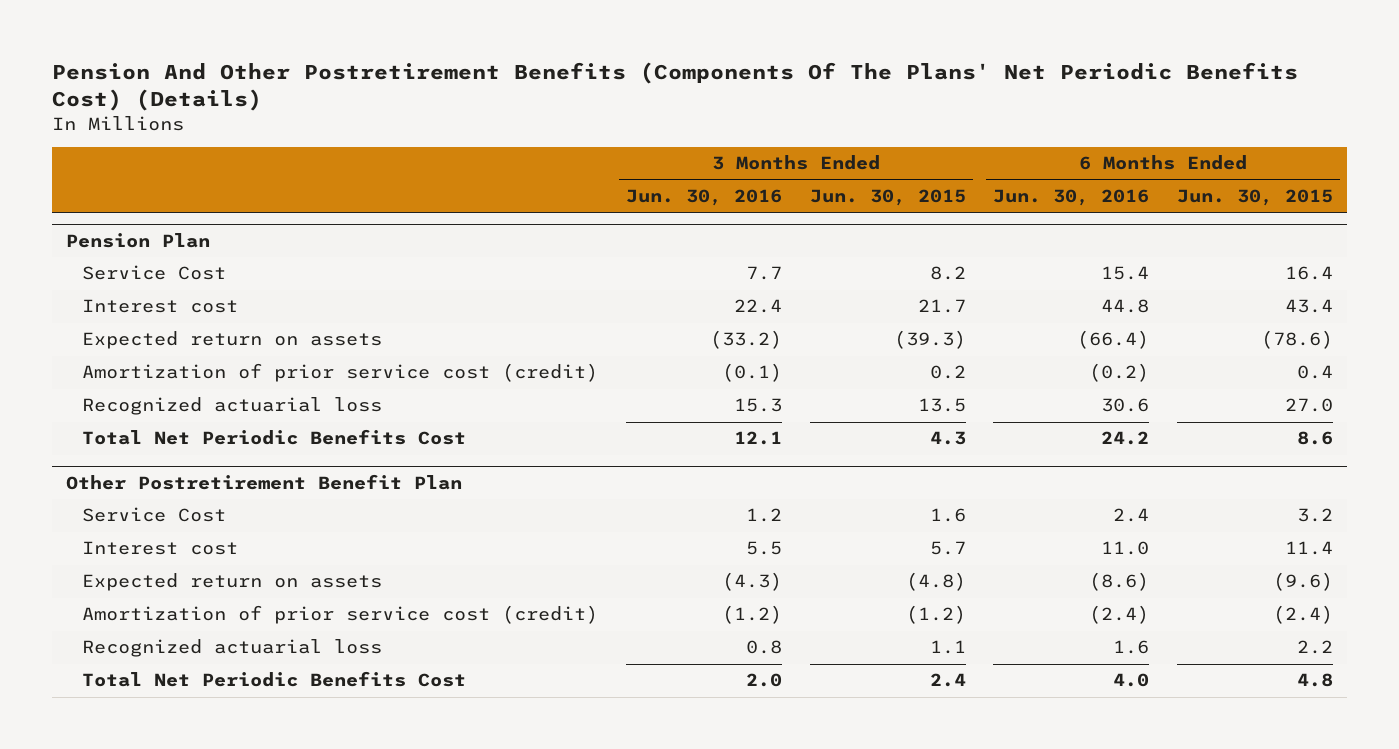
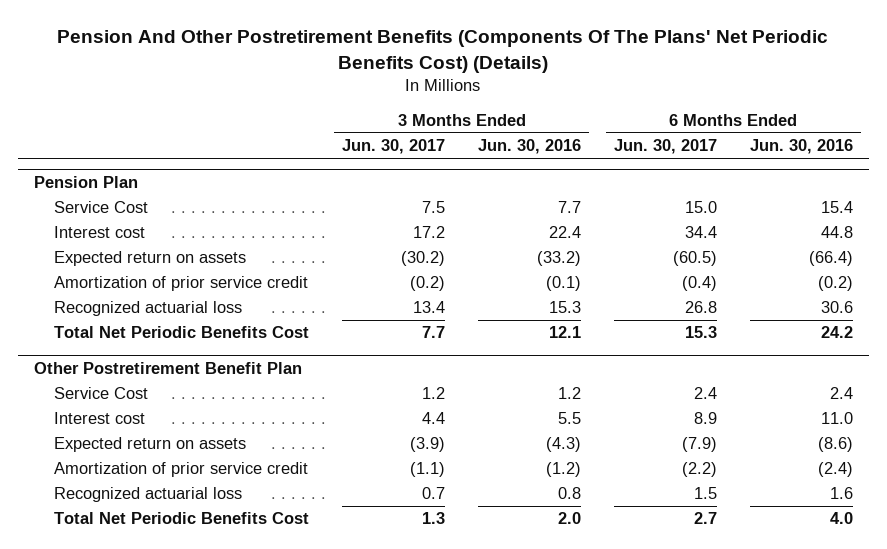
[809,189,966,207] Jun. 30, 2015 -> none
[1177,189,1334,207] Jun. 30, 2015 -> none
none -> [342,139,446,155] Jun. 30, 2017
none -> [613,139,717,155] Jun. 30, 2017
[81,363,598,383] Amortization of prior service cost (credit) -> [54,276,309,292] Amortization of prior service credit
[81,605,598,625] Amortization of prior service cost (credit) -> [54,462,309,478] Amortization of prior service credit

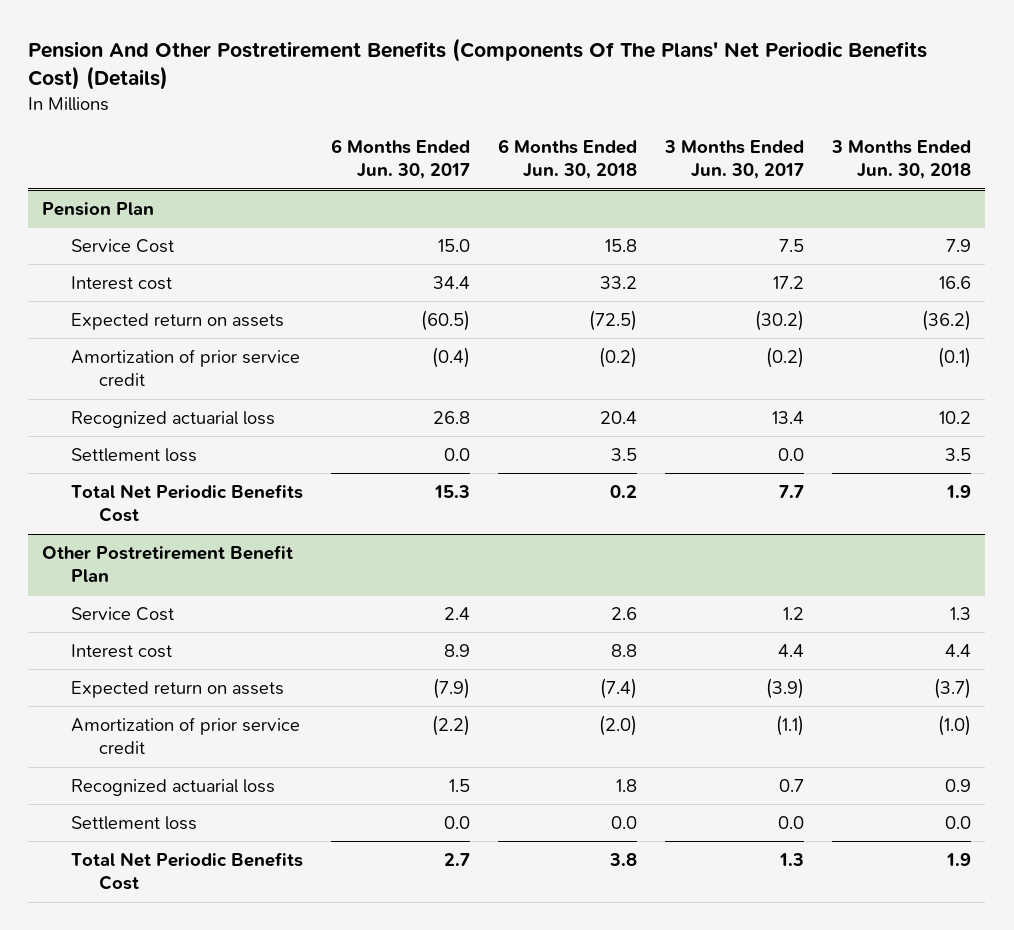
[478,139,582,155] Jun. 30, 2016 -> none
[749,139,853,155] Jun. 30, 2016 -> none
none -> [497,138,637,180] 6 Months Ended Jun. 30, 2018
none -> [831,139,972,180] 3 Months Ended Jun. 30, 2018
none -> [70,447,197,462] Settlement loss
none -> [70,815,197,830] Settlement loss

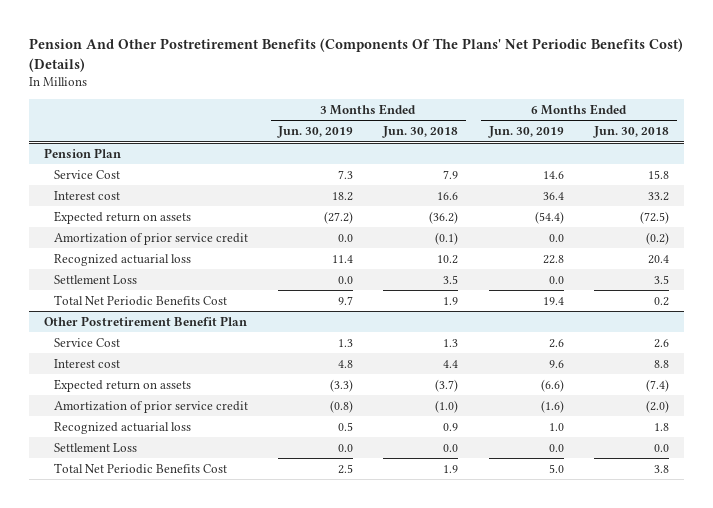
[330,138,470,180] 6 Months Ended Jun. 30, 2017 -> none
[664,139,805,180] 3 Months Ended Jun. 30, 2017 -> none
none -> [277,126,354,139] Jun. 30, 2019
none -> [487,126,564,139] Jun. 30, 2019
[70,447,197,462] Settlement loss -> [53,274,137,284] Settlement Loss
[70,815,197,830] Settlement loss -> [53,442,137,452] Settlement Loss

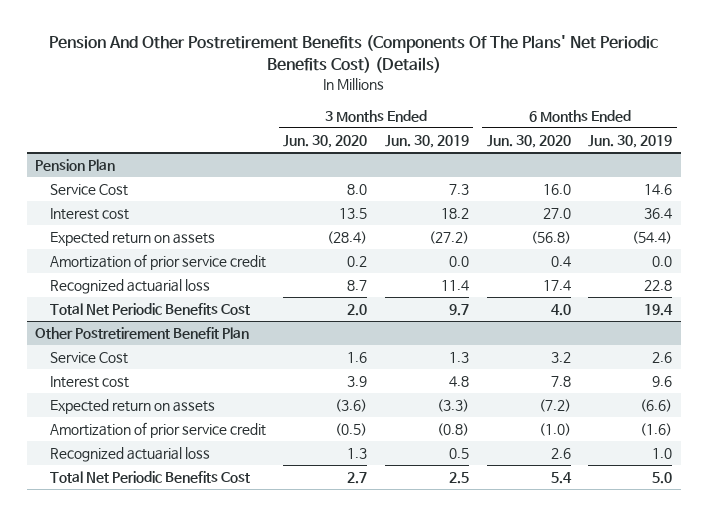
[382,126,459,139] Jun. 30, 2018 -> none
[593,126,670,139] Jun. 30, 2018 -> none
none -> [283,135,368,149] Jun. 30, 2020
none -> [486,135,571,149] Jun. 30, 2020
[53,274,137,284] Settlement Loss -> none
[53,442,137,452] Settlement Loss -> none

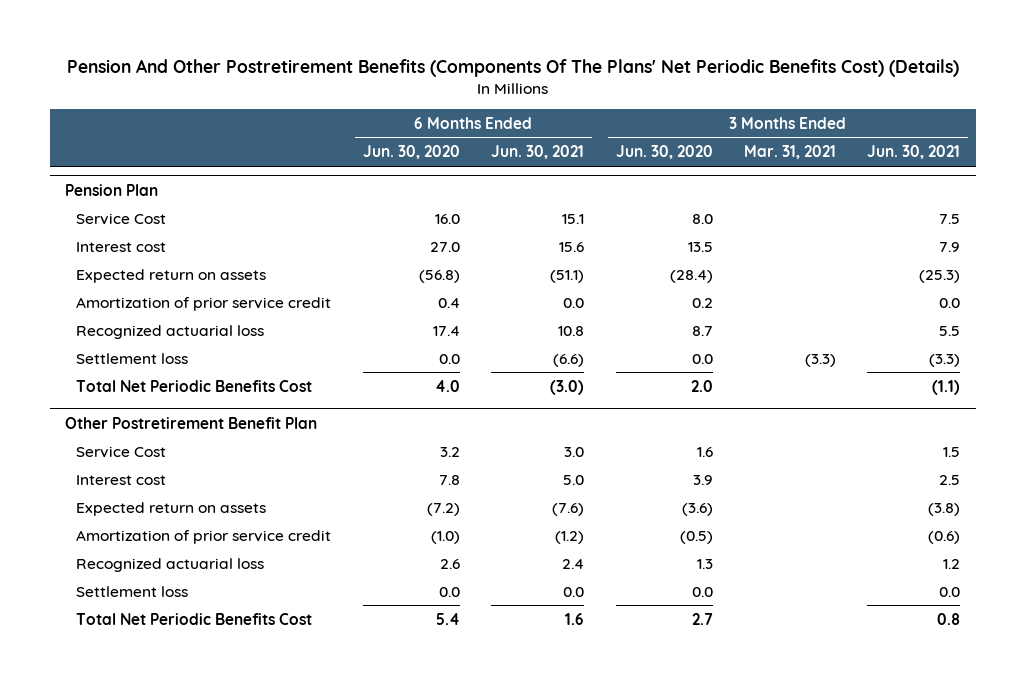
[385,135,470,149] Jun. 30, 2019 -> none
[588,135,673,149] Jun. 30, 2019 -> none
none -> [491,145,585,160] Jun. 30, 2021
none -> [744,145,837,160] Mar. 31, 2021
none -> [867,145,961,160] Jun. 30, 2021
none -> [76,352,189,364] Settlement loss
none -> [76,585,189,597] Settlement loss

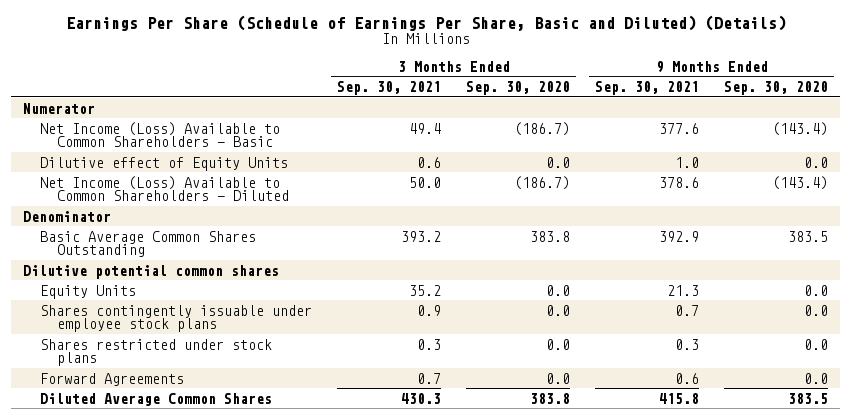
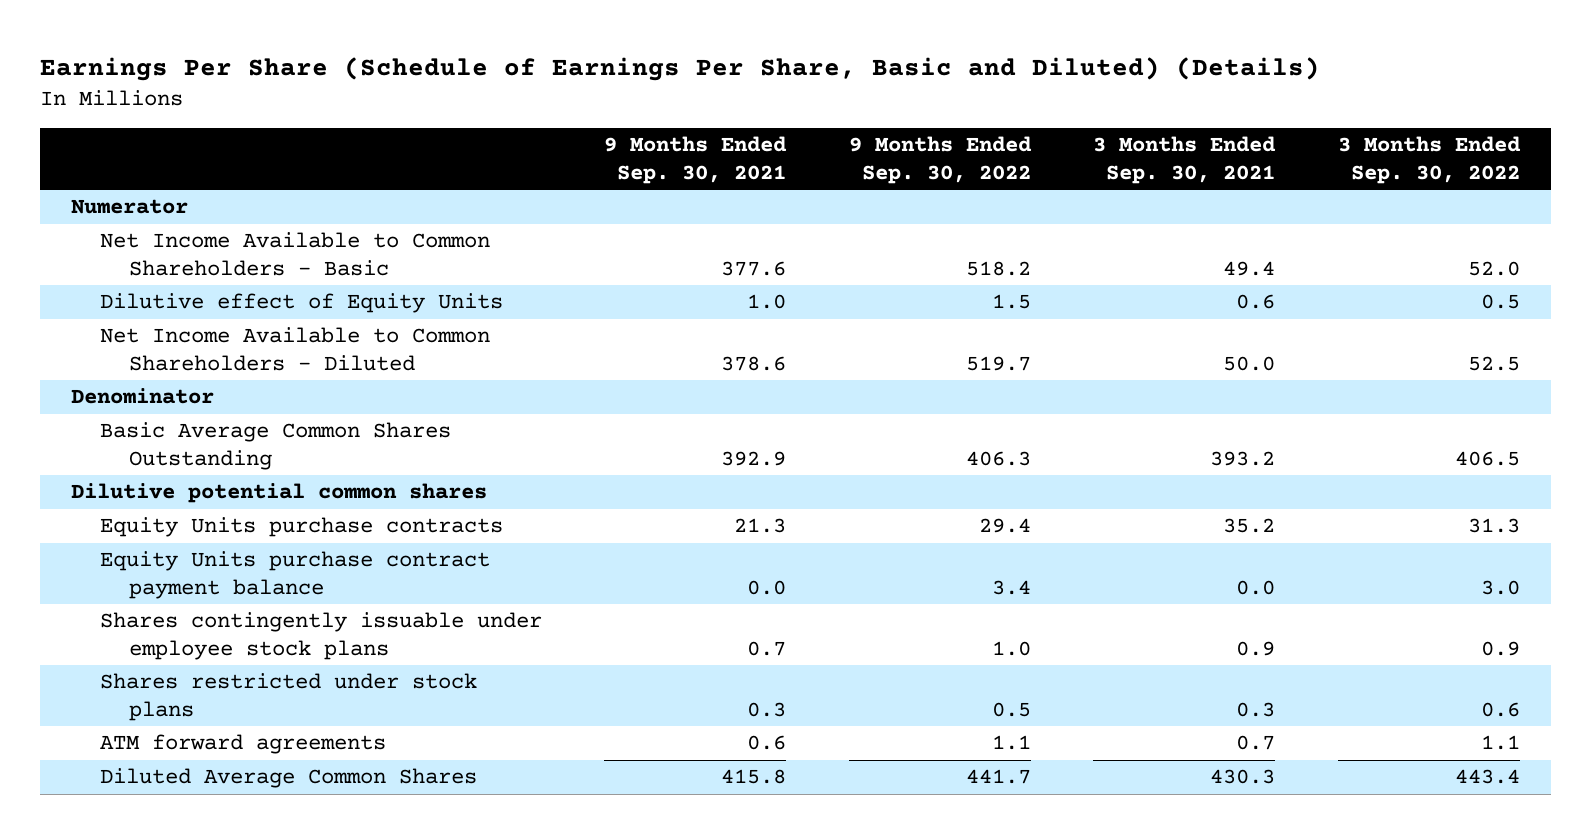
[466,80,571,95] Sep. 30, 2020 -> none
[723,80,828,95] Sep. 30, 2020 -> none
none -> [848,136,1032,185] 9 Months Ended Sep. 30, 2022
none -> [1337,136,1521,185] 3 Months Ended Sep. 30, 2022
[40,121,281,148] Net Income (Loss) Available to Common Shareholders - Basic -> [100,232,491,277] Net Income Available to Common Shareholders - Basic
[40,175,290,202] Net Income (Loss) Available to Common Shareholders - Diluted -> [100,327,491,372] Net Income Available to Common Shareholders - Diluted
[40,284,137,299] Equity Units -> [100,517,504,538] Equity Units purchase contracts
none -> [100,551,491,600] Equity Units purchase contract payment balance
[40,372,185,386] Forward Agreements -> [100,734,387,755] ATM forward agreements

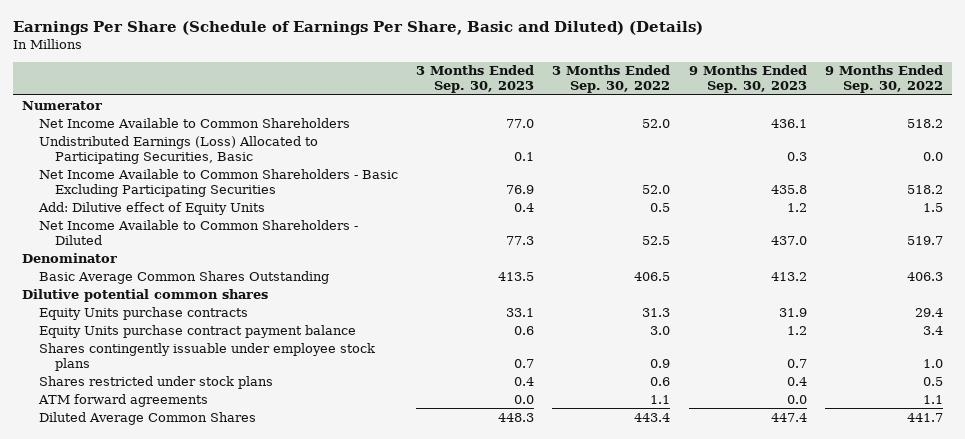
[604,136,788,185] 9 Months Ended Sep. 30, 2021 -> none
[1093,136,1277,185] 3 Months Ended Sep. 30, 2021 -> none
none -> [415,65,534,94] 3 Months Ended Sep. 30, 2023
none -> [688,65,807,94] 9 Months Ended Sep. 30, 2023
[100,232,491,277] Net Income Available to Common Shareholders - Basic -> [38,117,350,128] Net Income Available to Common Shareholders
none -> [38,135,318,164] Undistributed Earnings (Loss) Allocated to Participating Securities, Basic
none -> [38,168,398,197] Net Income Available to Common Shareholders - Basic Excluding Participating Securities
[100,293,504,314] Dilutive effect of Equity Units -> [37,201,265,215] Add: Dilutive effect of Equity Units

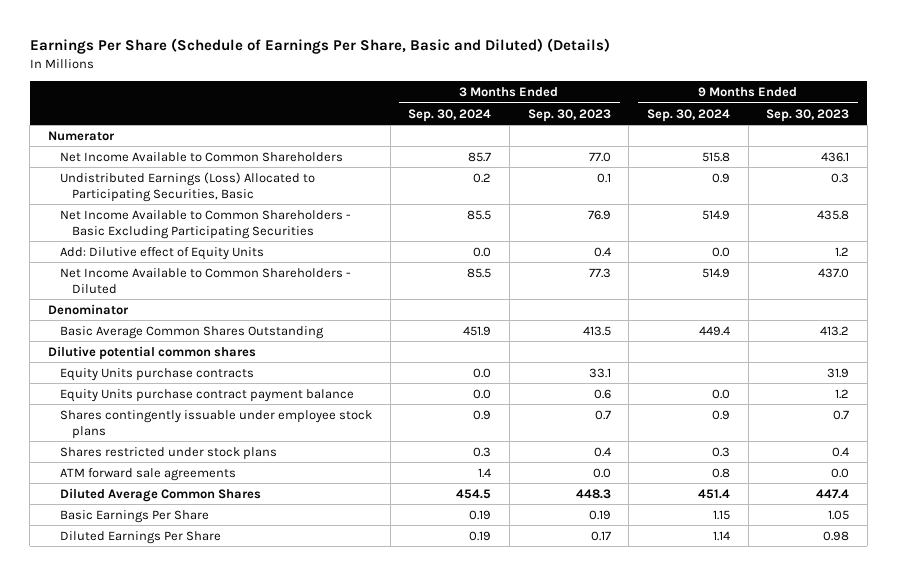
[552,65,671,94] 3 Months Ended Sep. 30, 2022 -> none
[825,65,944,94] 9 Months Ended Sep. 30, 2022 -> none
none -> [408,108,492,122] Sep. 30, 2024
none -> [646,108,730,122] Sep. 30, 2024
[37,393,208,407] ATM forward agreements -> [59,467,236,481] ATM forward sale agreements
none -> [59,509,209,523] Basic Earnings Per Share
none -> [59,530,221,544] Diluted Earnings Per Share

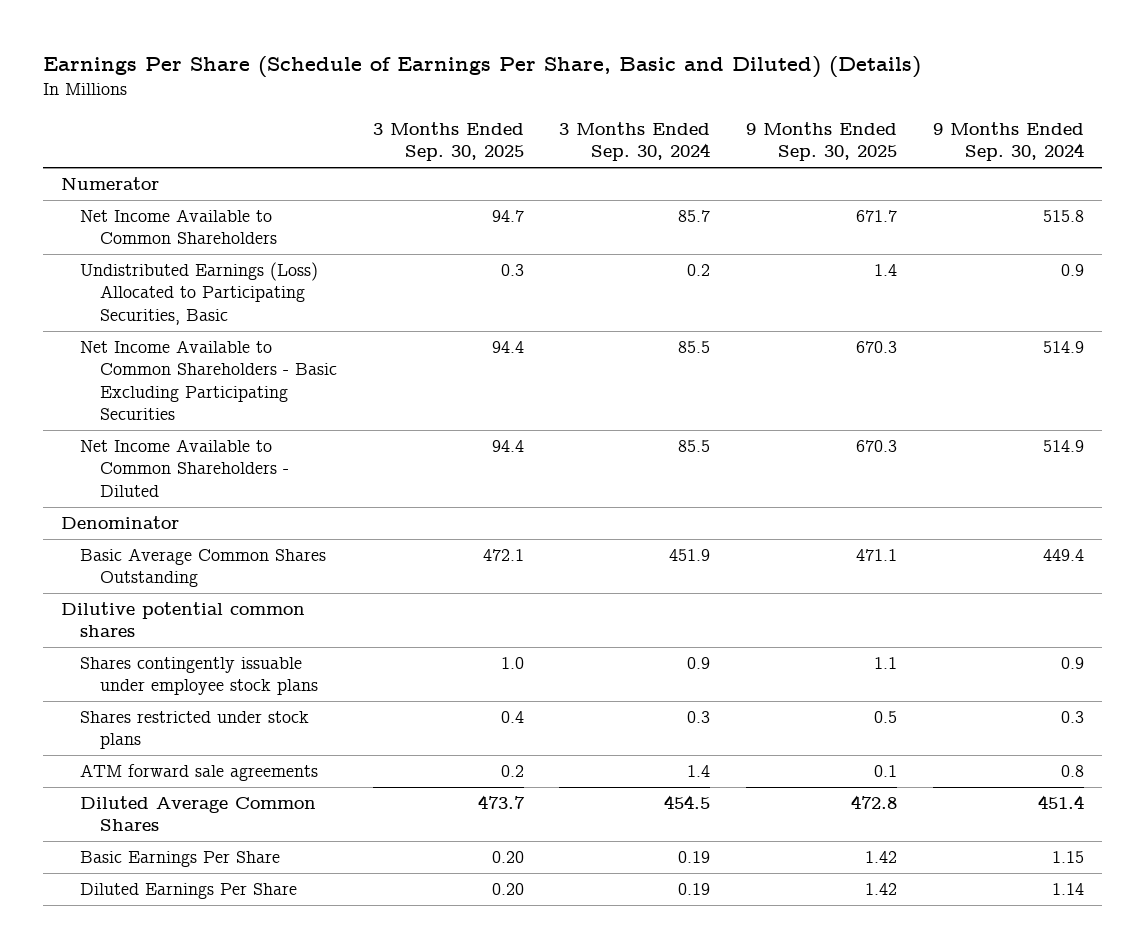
[527,108,611,122] Sep. 30, 2023 -> none
[766,108,850,122] Sep. 30, 2023 -> none
none -> [372,122,524,162] 3 Months Ended Sep. 30, 2025
none -> [746,122,898,162] 9 Months Ended Sep. 30, 2025
[59,246,264,260] Add: Dilutive effect of Equity Units -> none
[59,367,254,381] Equity Units purchase contracts -> none
[59,388,354,402] Equity Units purchase contract payment balance -> none

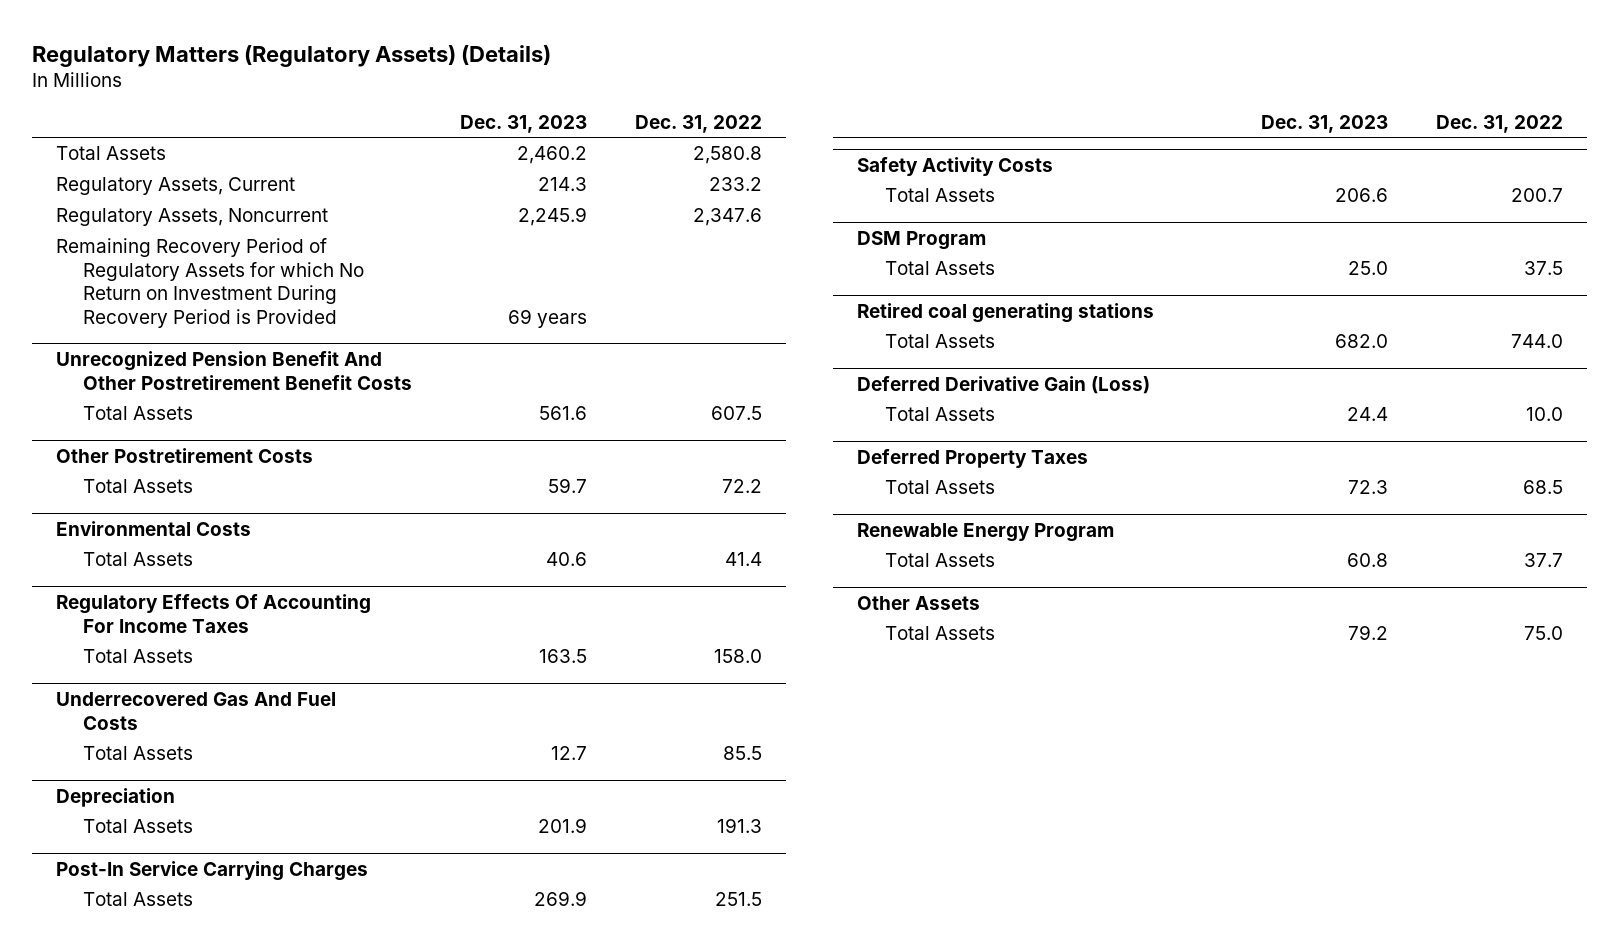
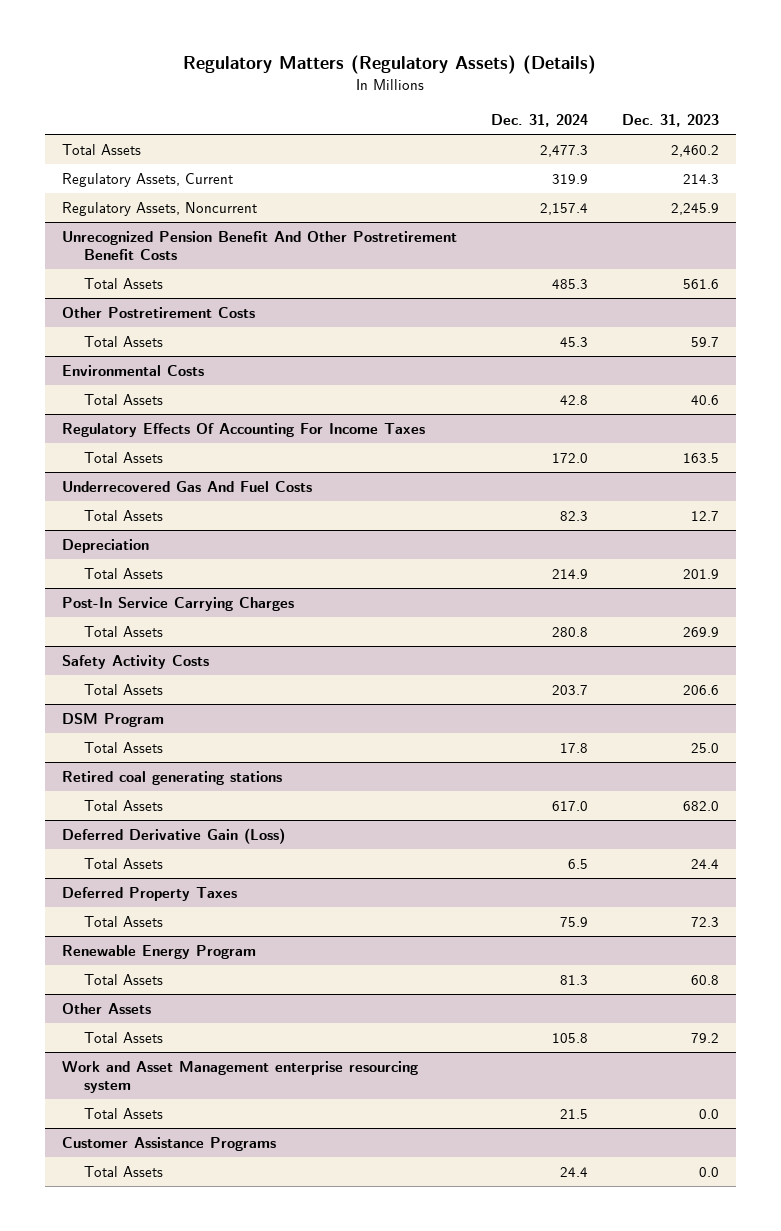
[634,114,762,133] Dec. 31, 2022 -> none
none -> [490,113,588,127] Dec. 31, 2024
[56,238,365,329] Remaining Recovery Period of Regulatory Assets for which No Return on Investment During Recovery Period is Provided -> none
none -> [62,1061,419,1093] Work and Asset Management enterprise resourcing system
none -> [84,1108,164,1120] Total Assets
none -> [62,1137,277,1152] Customer Assistance Programs
none -> [84,1166,164,1178] Total Assets

